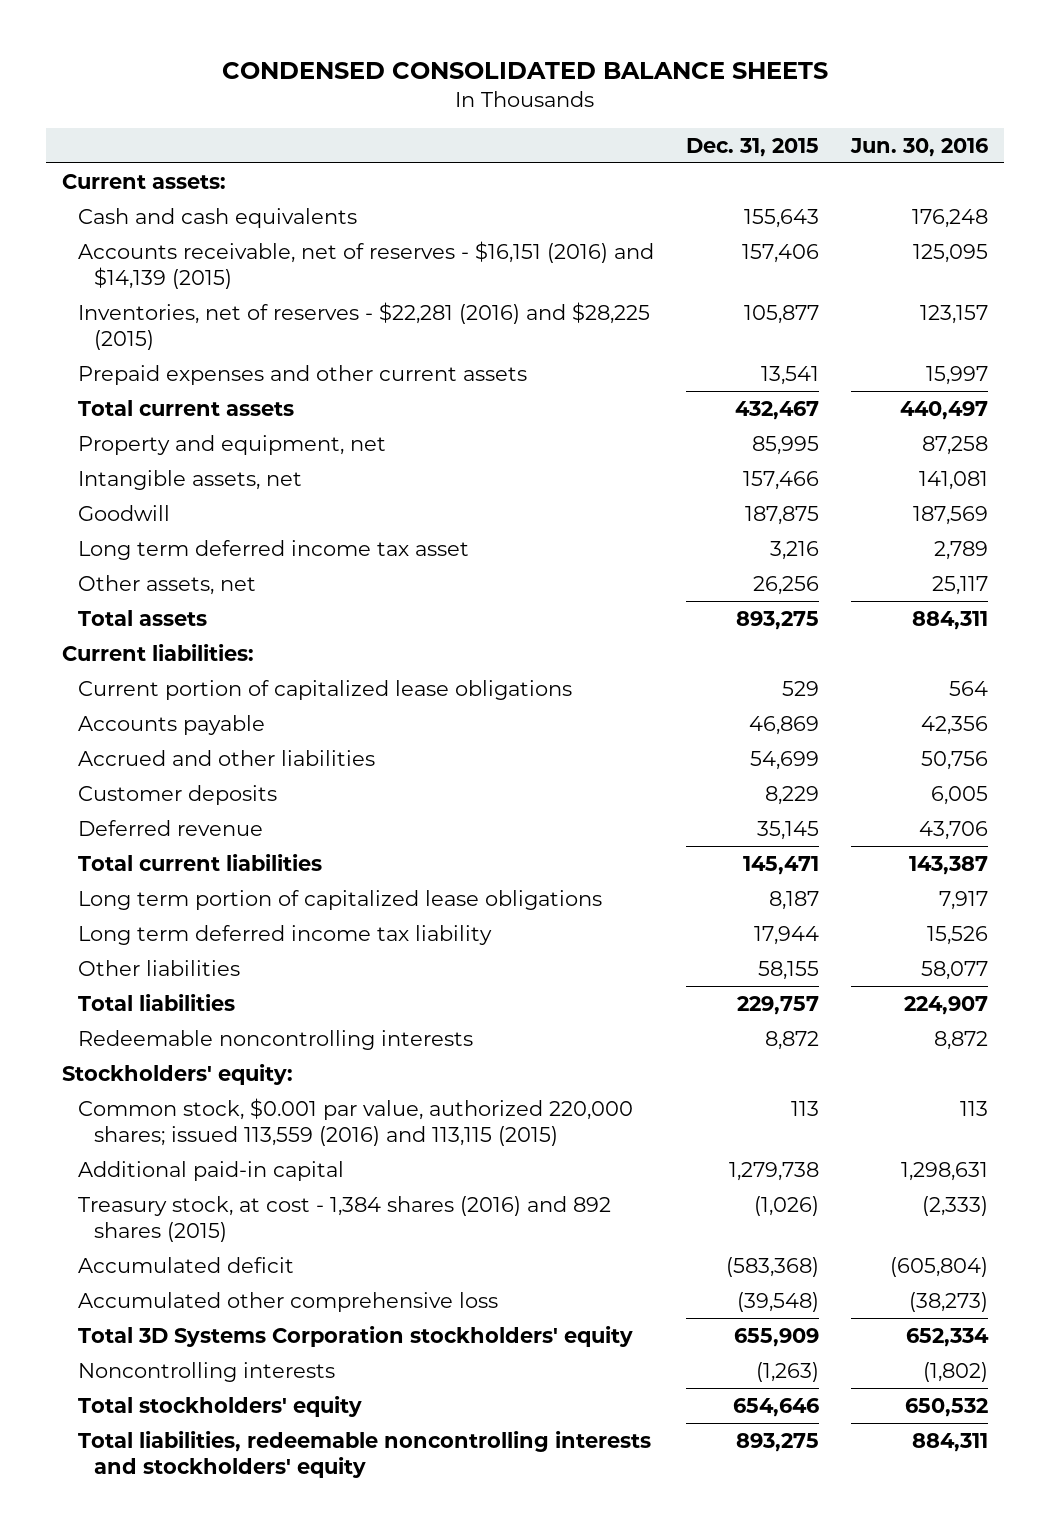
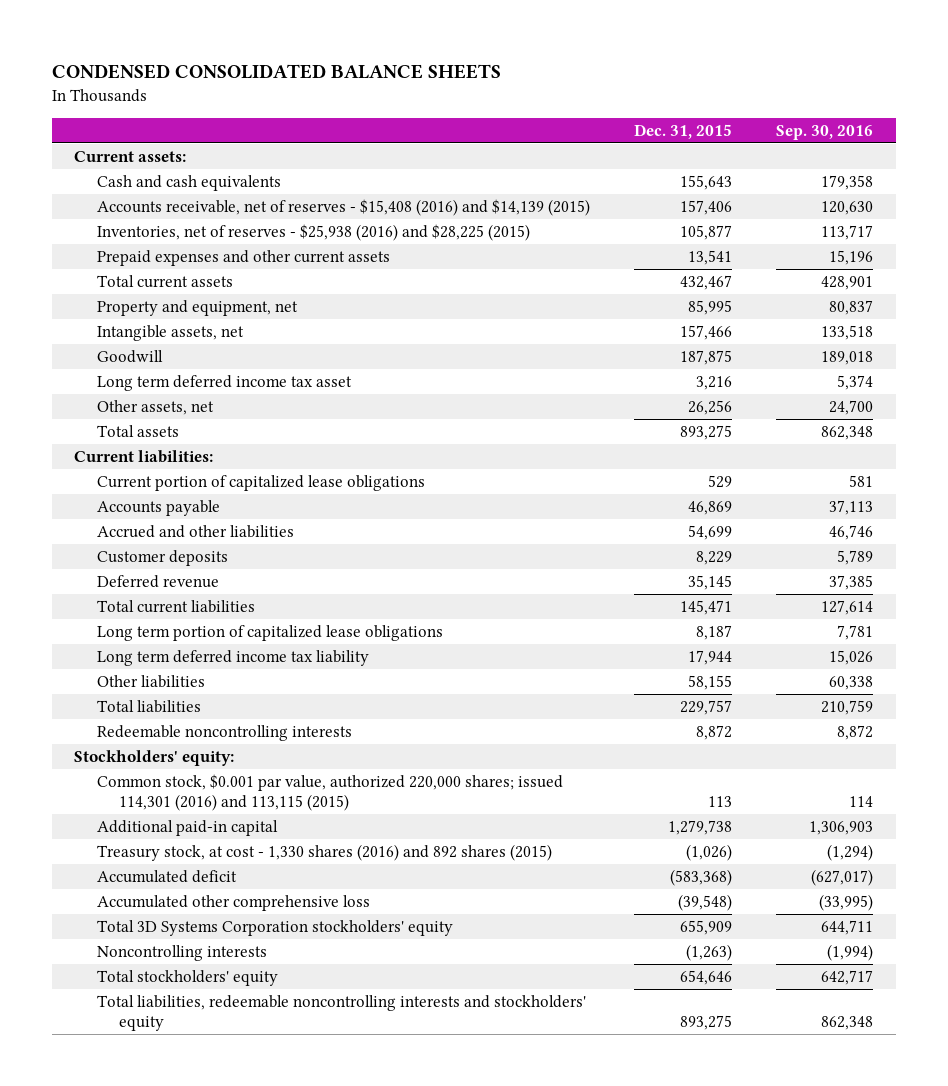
[849,137,988,157] Jun. 30, 2016 -> none
none -> [776,124,874,140] Sep. 30, 2016
[77,240,654,289] Accounts receivable, net of reserves - $16,151 (2016) and $14,139 (2015) -> [96,198,590,216] Accounts receivable, net of reserves - $15,408 (2016) and $14,139 (2015)
[77,301,650,350] Inventories, net of reserves - $22,281 (2016) and $28,225 (2015) -> [96,223,530,241] Inventories, net of reserves - $25,938 (2016) and $28,225 (2015)
[77,1097,633,1146] Common stock, $0.001 par value, authorized 220,000 shares; issued 113,559 (2016) and 113,115 (2015) -> [96,773,563,812] Common stock, $0.001 par value, authorized 220,000 shares; issued 114,301 (2016) and 113,115 (2015)
[77,1195,611,1242] Treasury stock, at cost - 1,384 shares (2016) and 892 shares (2015) -> [96,843,552,861] Treasury stock, at cost - 1,330 shares (2016) and 892 shares (2015)

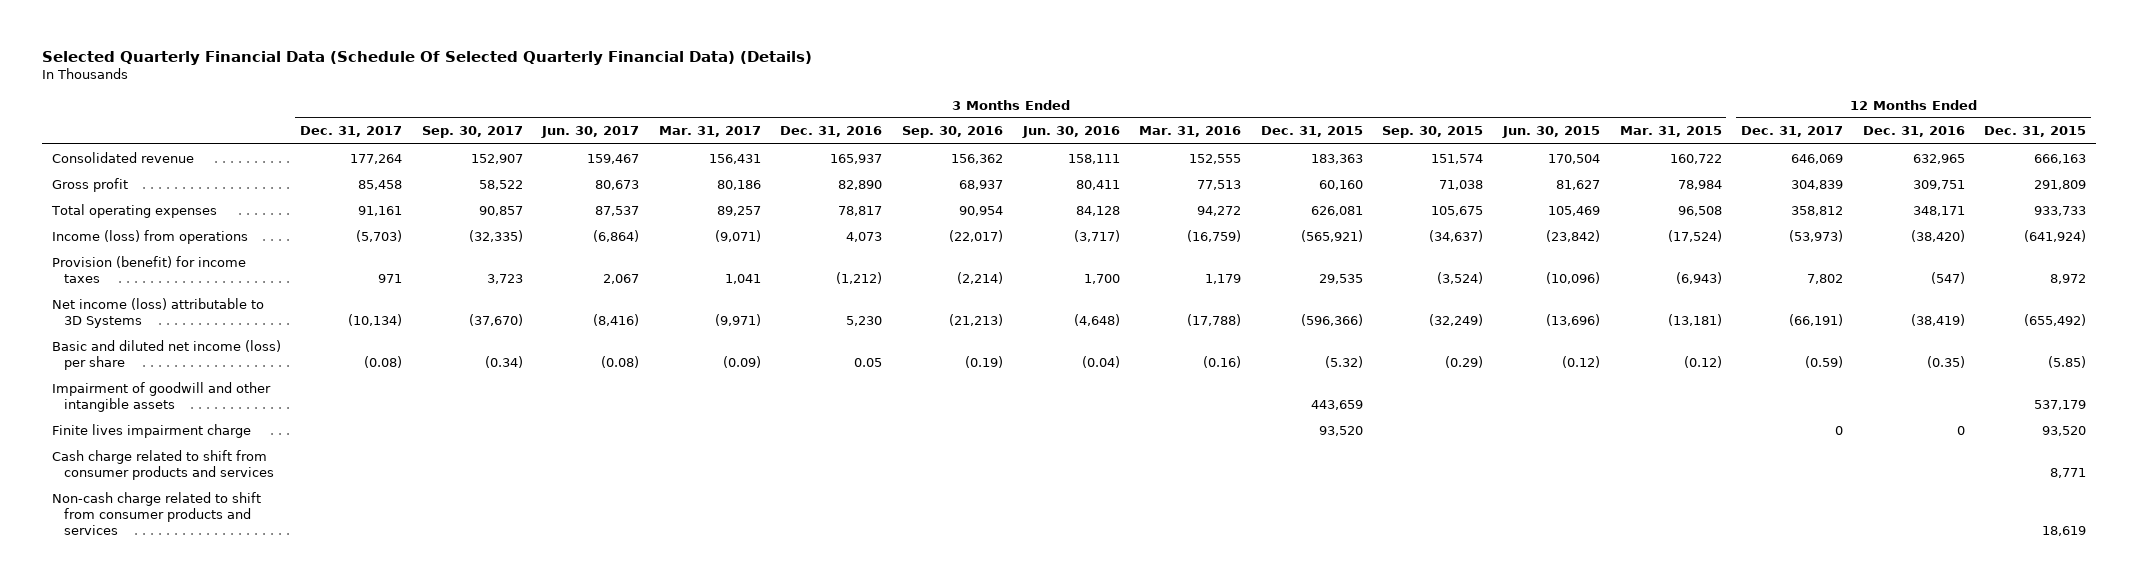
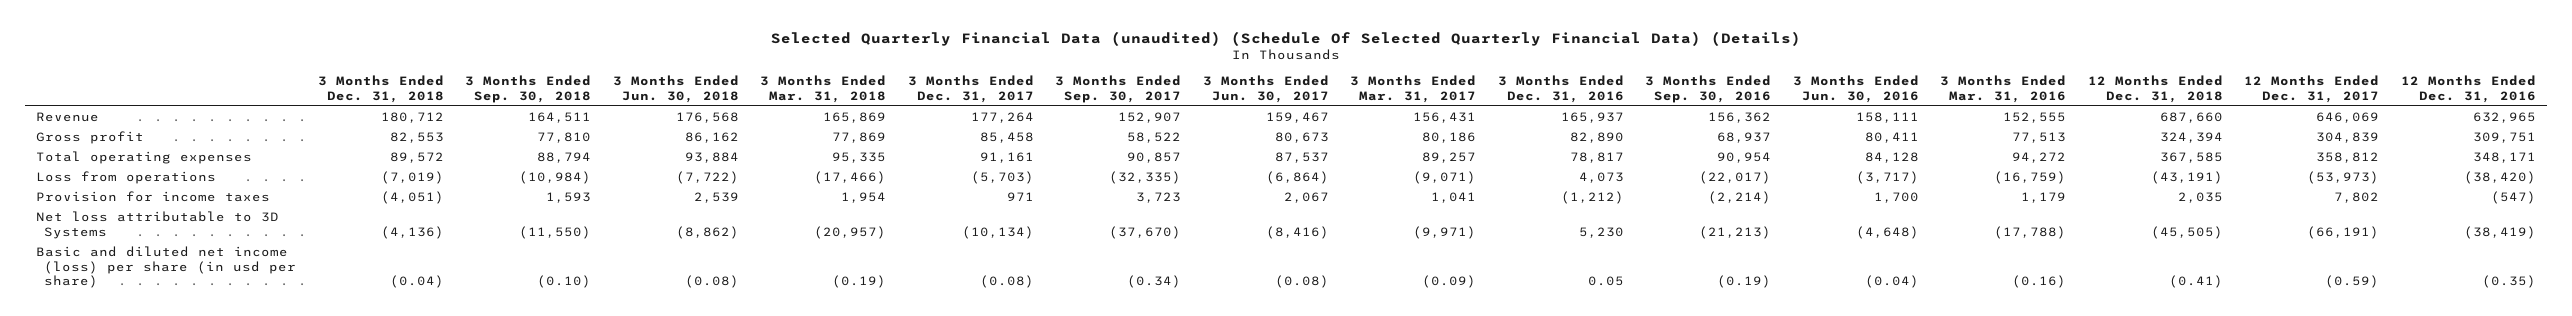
[41,50,812,65] Selected Quarterly Financial Data (Schedule Of Selected Quarterly Financial Data) (Details) -> [770,31,1801,47] Selected Quarterly Financial Data (unaudited) (Schedule Of Selected Quarterly Financial Data) (Details)
[1260,126,1363,138] Dec. 31, 2015 -> none
[1382,126,1484,139] Sep. 30, 2015 -> none
[1501,126,1600,139] Jun. 30, 2015 -> none
[1619,126,1722,138] Mar. 31, 2015 -> none
[1984,126,2087,138] Dec. 31, 2015 -> none
none -> [317,75,444,103] 3 Months Ended Dec. 31, 2018
none -> [465,75,592,103] 3 Months Ended Sep. 30, 2018
none -> [612,75,739,103] 3 Months Ended Jun. 30, 2018
none -> [760,75,887,103] 3 Months Ended Mar. 31, 2018
none -> [2087,75,2223,103] 12 Months Ended Dec. 31, 2018
[51,151,194,163] Consolidated revenue -> [35,112,99,123] Revenue
[51,381,271,412] Impairment of goodwill and other intangible assets -> none
[51,423,251,438] Finite lives impairment charge -> none
[51,449,274,480] Cash charge related to shift from consumer products and services -> none
[51,491,261,535] Non-cash charge related to shift from consumer products and services -> none
[51,229,248,244] Income (loss) from operations -> [35,171,216,185] Loss from operations
[51,255,246,283] Provision (benefit) for income taxes -> [35,191,270,203] Provision for income taxes
[51,297,264,328] Net income (loss) attributable to 3D Systems -> [35,211,279,239] Net loss attributable to 3D Systems
[51,339,281,370] Basic and diluted net income (loss) per share -> [35,246,297,288] Basic and diluted net income (loss) per share (in usd per share)

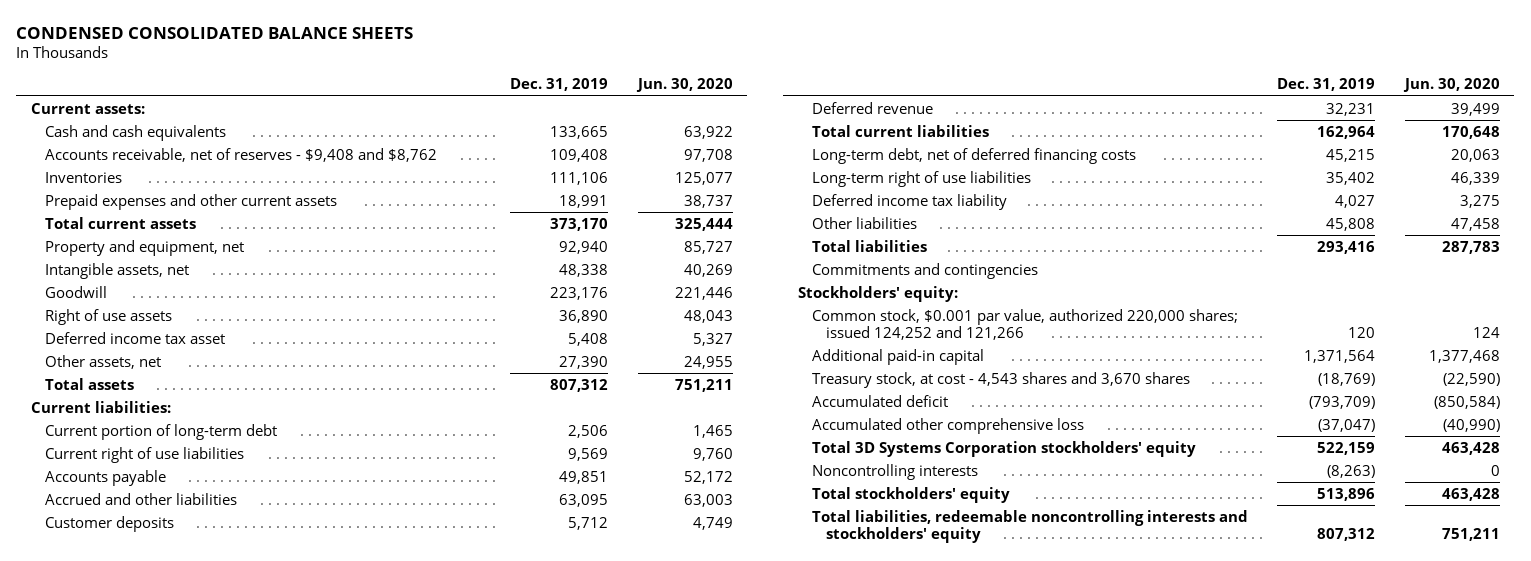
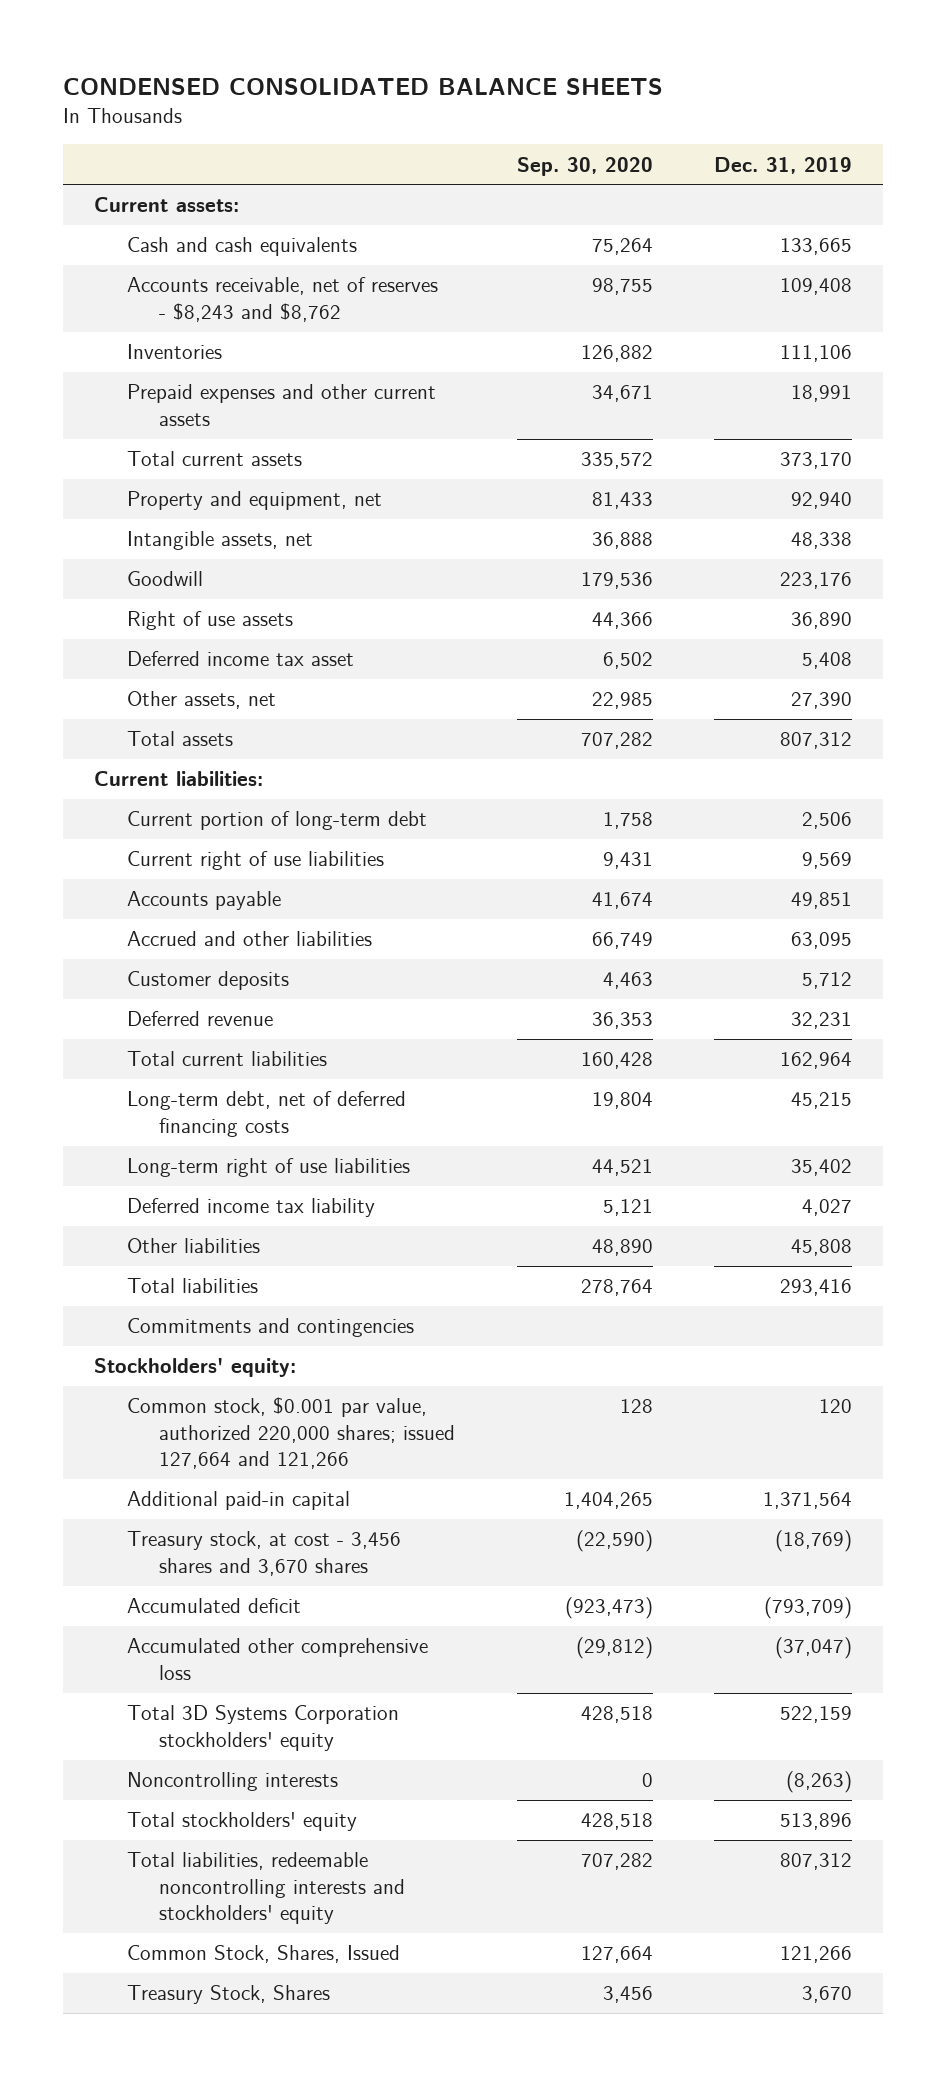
[635,78,733,93] Jun. 30, 2020 -> none
none -> [516,156,653,176] Sep. 30, 2020
[44,147,437,162] Accounts receivable, net of reserves - $9,408 and $8,762 -> [126,277,438,322] Accounts receivable, net of reserves - $8,243 and $8,762
[812,308,1239,341] Common stock, $0.001 par value, authorized 220,000 shares; issued 124,252 and 121,266 -> [126,1397,456,1470] Common stock, $0.001 par value, authorized 220,000 shares; issued 127,664 and 121,266
[812,371,1191,388] Treasury stock, at cost - 4,543 shares and 3,670 shares -> [126,1531,401,1576] Treasury stock, at cost - 3,456 shares and 3,670 shares
none -> [126,1945,400,1964] Common Stock, Shares, Issued
none -> [126,1985,330,2005] Treasury Stock, Shares

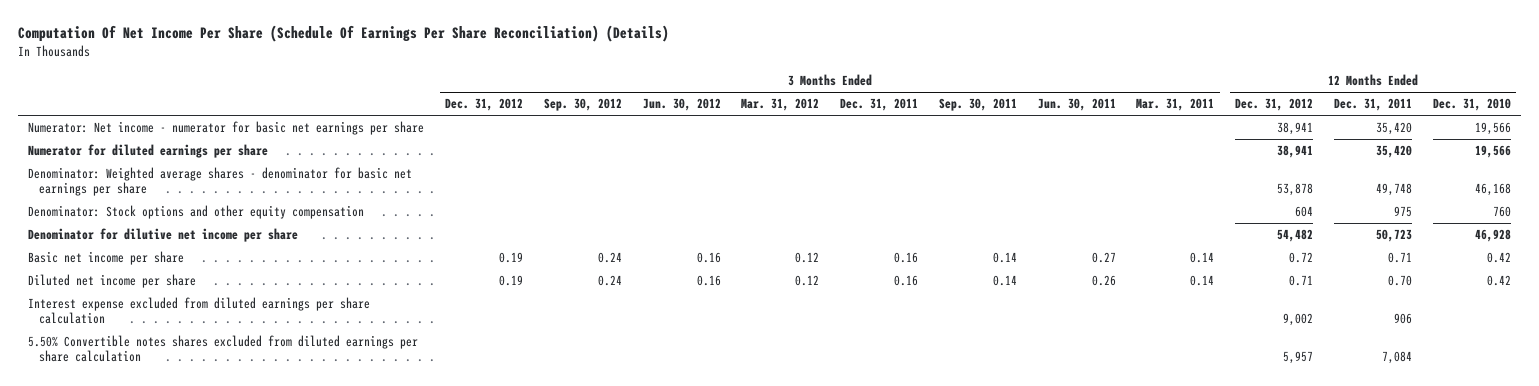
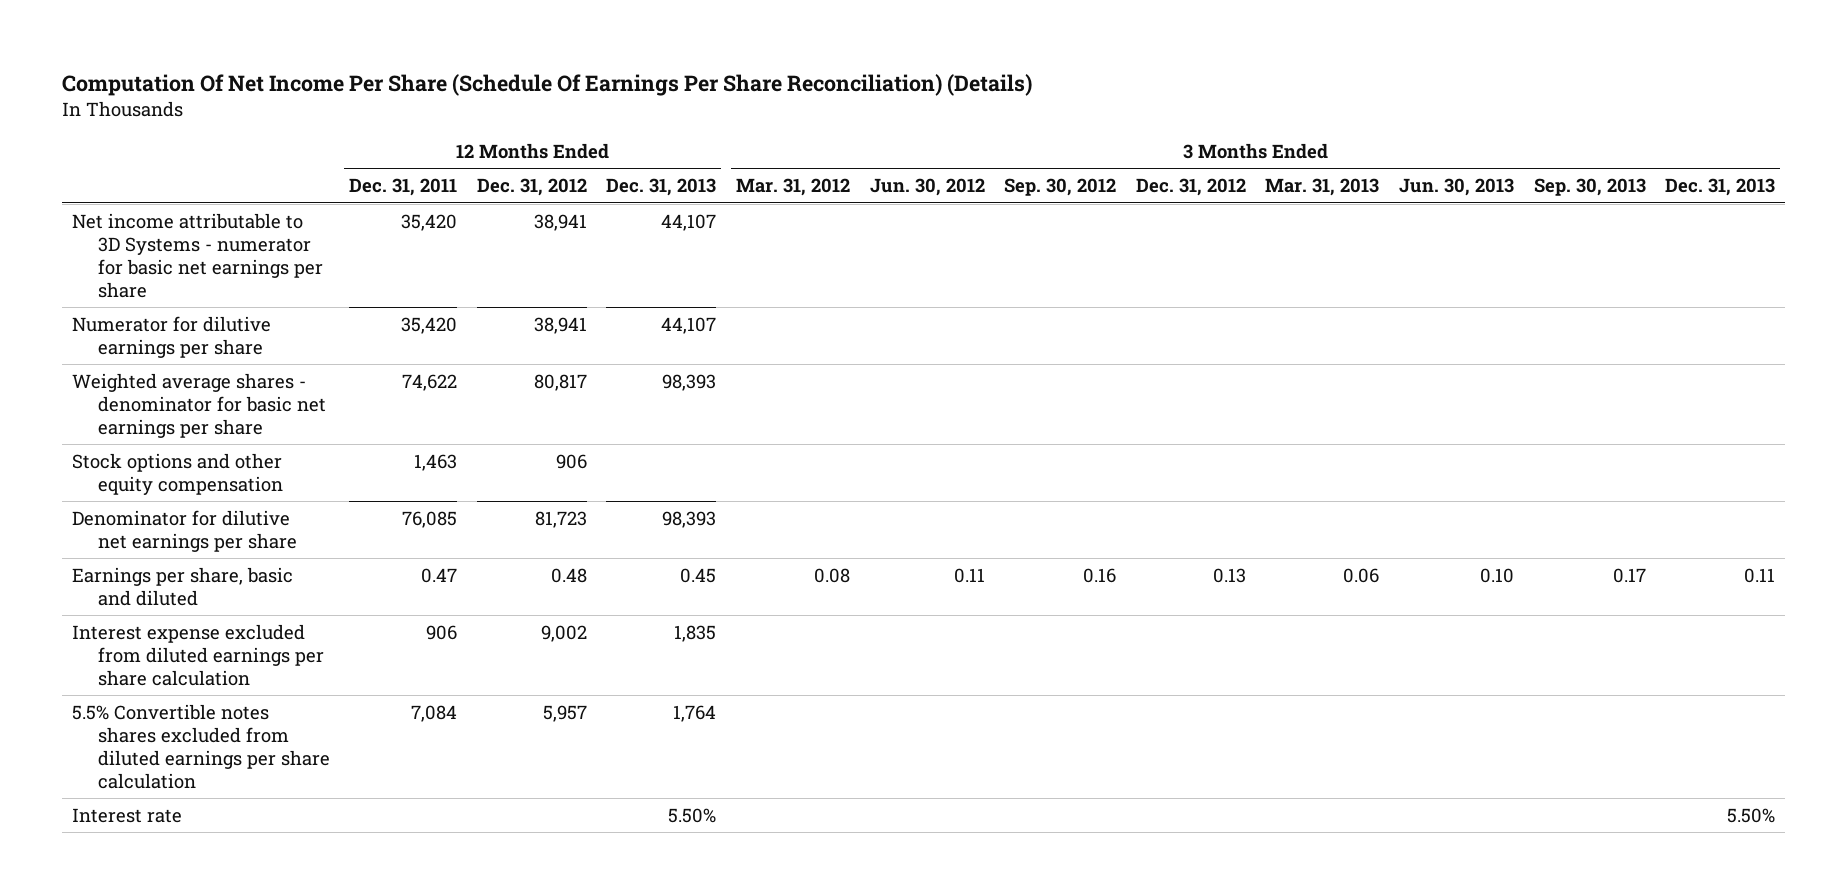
[840,98,919,112] Dec. 31, 2011 -> none
[938,98,1017,112] Sep. 30, 2011 -> none
[1037,98,1116,112] Jun. 30, 2011 -> none
[1136,98,1215,112] Mar. 31, 2011 -> none
[1432,98,1511,112] Dec. 31, 2010 -> none
none -> [606,178,717,197] Dec. 31, 2013
none -> [1265,178,1380,197] Mar. 31, 2013
none -> [1399,178,1515,197] Jun. 30, 2013
none -> [1533,178,1646,197] Sep. 30, 2013
none -> [1665,178,1776,197] Dec. 31, 2013
[28,251,185,266] Basic net income per share -> none
[28,274,197,289] Diluted net income per share -> none
[28,121,425,136] Numerator: Net income - numerator for basic net earnings per share -> [72,212,323,298] Net income attributable to 3D Systems - numerator for basic net earnings per share
[28,144,269,159] Numerator for diluted earnings per share -> [72,315,272,358] Numerator for dilutive earnings per share
[28,167,413,197] Denominator: Weighted average shares - denominator for basic net earnings per share -> [72,372,326,438] Weighted average shares - denominator for basic net earnings per share
[1277,183,1314,197] 53,878 -> [533,373,587,391] 80,817
[1376,183,1413,197] 49,748 -> [402,373,458,391] 74,622
[28,205,365,220] Denominator: Stock options and other equity compensation -> [72,452,283,495] Stock options and other equity compensation
[1295,206,1314,218] 604 -> [555,453,587,469] 906
[1394,206,1413,218] 975 -> [414,453,458,471] 1,463
[28,228,299,243] Denominator for dilutive net income per share -> [72,509,297,552] Denominator for dilutive net earnings per share
[1277,229,1314,243] 54,482 -> [534,510,587,528] 81,723
[1376,229,1413,243] 50,723 -> [402,510,458,528] 76,085
none -> [72,566,294,606] Earnings per share, basic and diluted
[28,335,419,363] 5.50% Convertible notes shares excluded from diluted earnings per share calculation -> [72,703,330,789] 5.5% Convertible notes shares excluded from diluted earnings per share calculation
none -> [72,807,183,823] Interest rate

